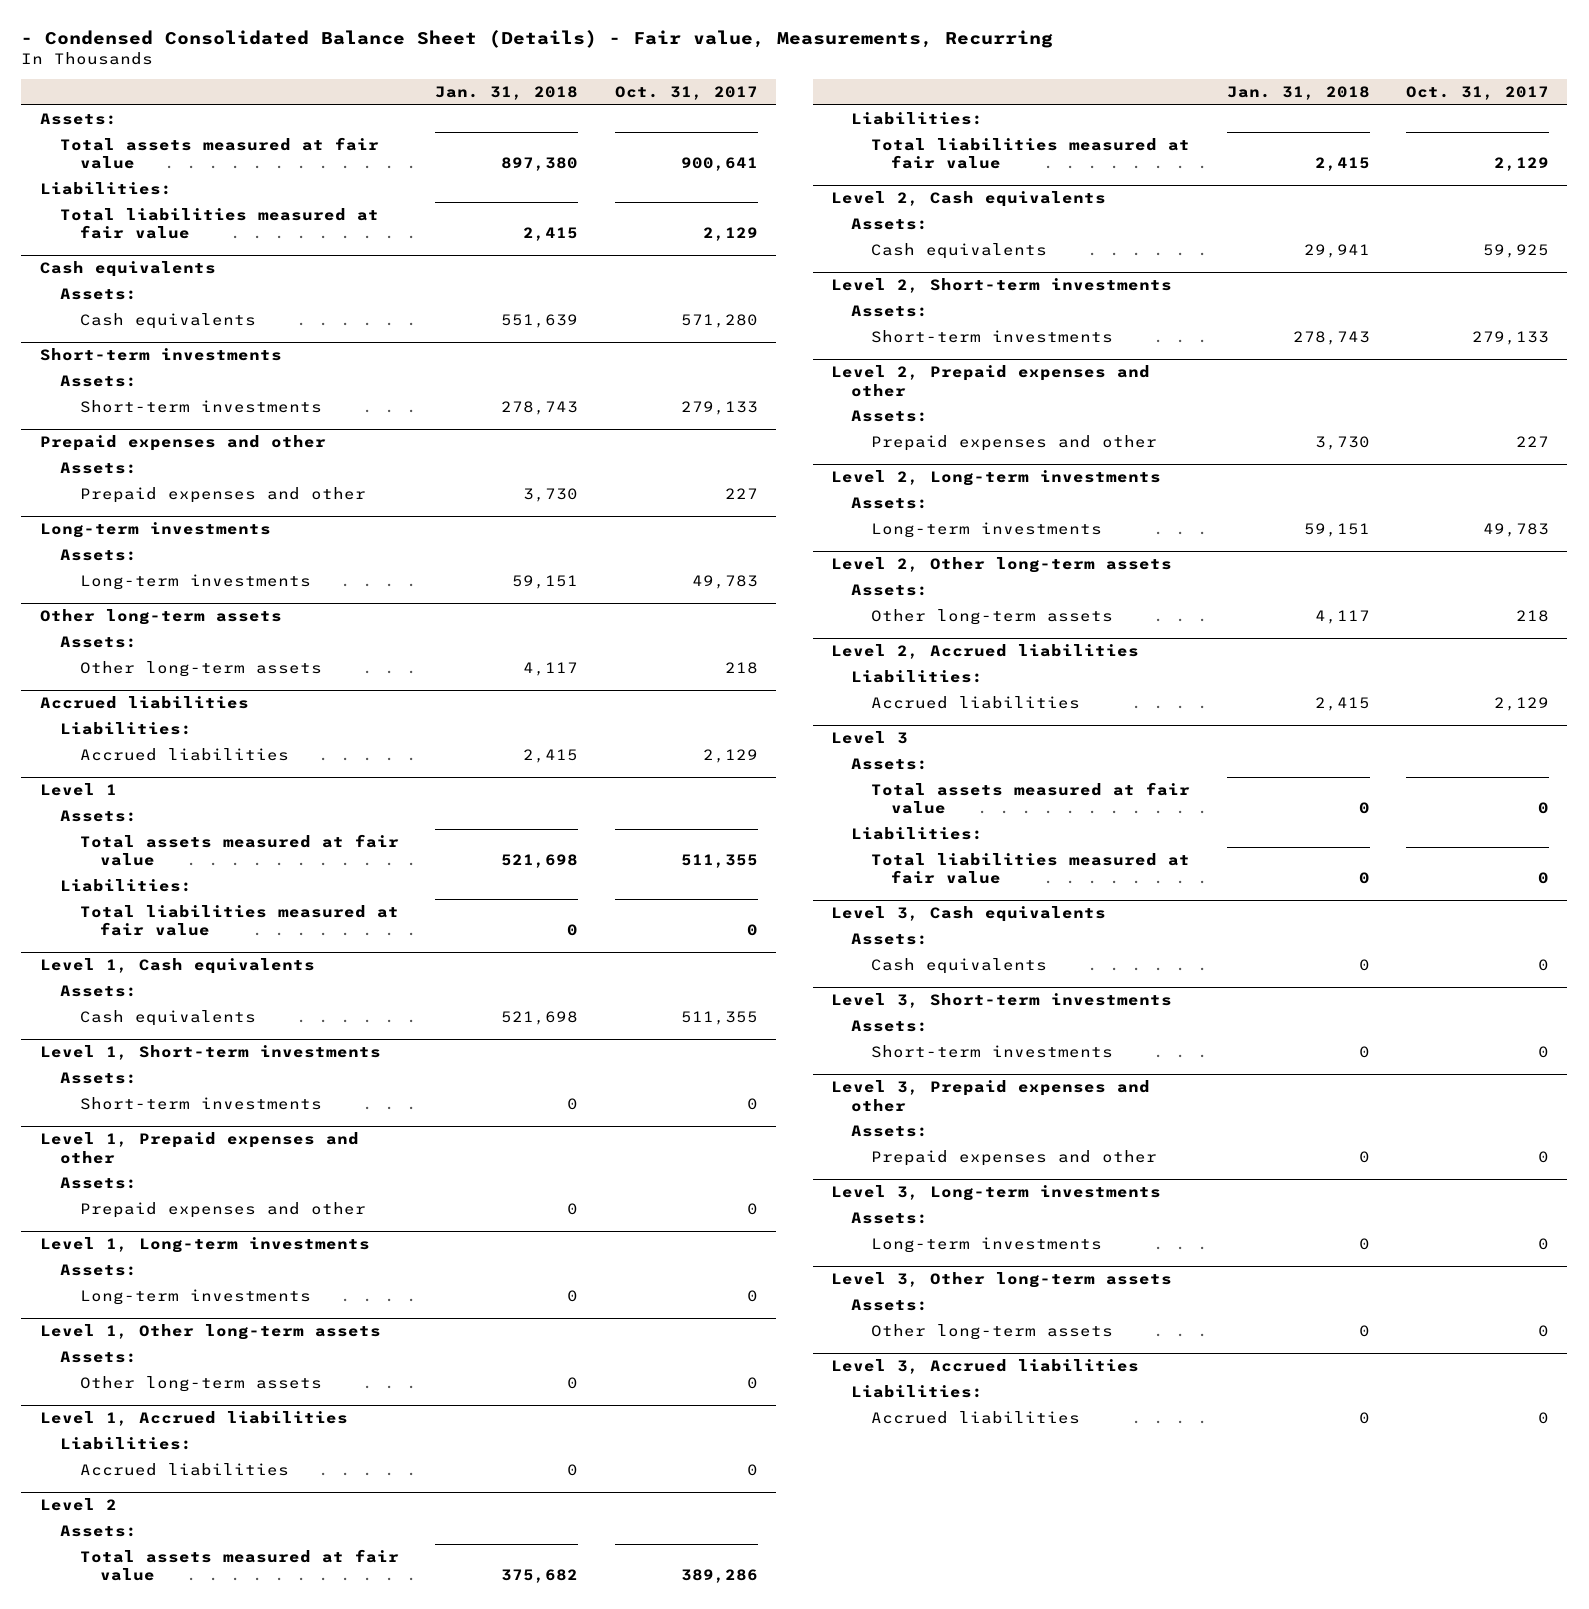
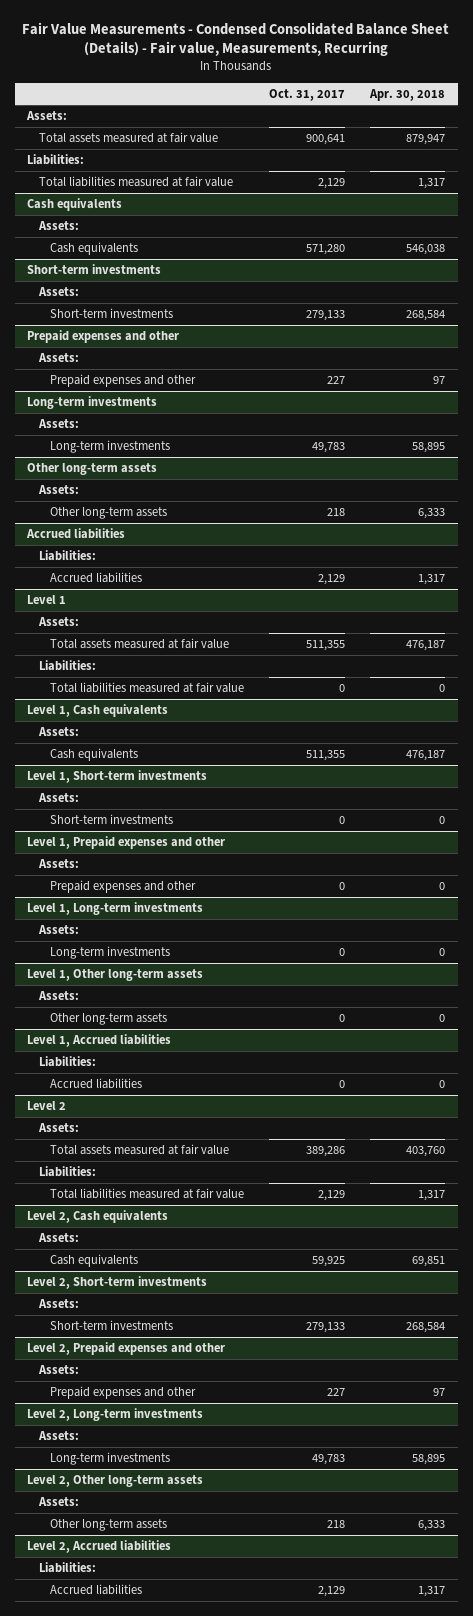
[21,30,1054,49] - Condensed Consolidated Balance Sheet (Details) - Fair value, Measurements, Recurring -> [22,22,450,57] Fair Value Measurements - Condensed Consolidated Balance Sheet (Details) - Fair value, Measurements, Recurring
[435,86,579,101] Jan. 31, 2018 -> none
none -> [369,88,446,101] Apr. 30, 2018
[830,731,908,745] Level 3 -> none
[851,757,929,770] Assets: -> none
[871,781,1191,815] Total assets measured at fair value -> none
[851,826,984,840] Liabilities: -> none
[871,852,1191,885] Total liabilities measured at fair value -> none
[830,906,1106,923] Level 3, Cash equivalents -> none
[851,932,929,945] Assets: -> none
[871,957,1048,974] Cash equivalents -> none
[830,993,1172,1009] Level 3, Short-term investments -> none
[851,1019,929,1032] Assets: -> none
[871,1044,1114,1058] Short-term investments -> none
[830,1080,1150,1112] Level 3, Prepaid expenses and other -> none
[851,1124,929,1137] Assets: -> none
[871,1149,1158,1166] Prepaid expenses and other -> none
[830,1185,1161,1202] Level 3, Long-term investments -> none
[851,1211,929,1224] Assets: -> none
[871,1236,1103,1253] Long-term investments -> none
[830,1272,1172,1289] Level 3, Other long-term assets -> none
[851,1298,929,1311] Assets: -> none
[871,1323,1114,1340] Other long-term assets -> none
[830,1359,1139,1375] Level 3, Accrued liabilities -> none
[851,1384,984,1398] Liabilities: -> none
[871,1410,1081,1424] Accrued liabilities -> none

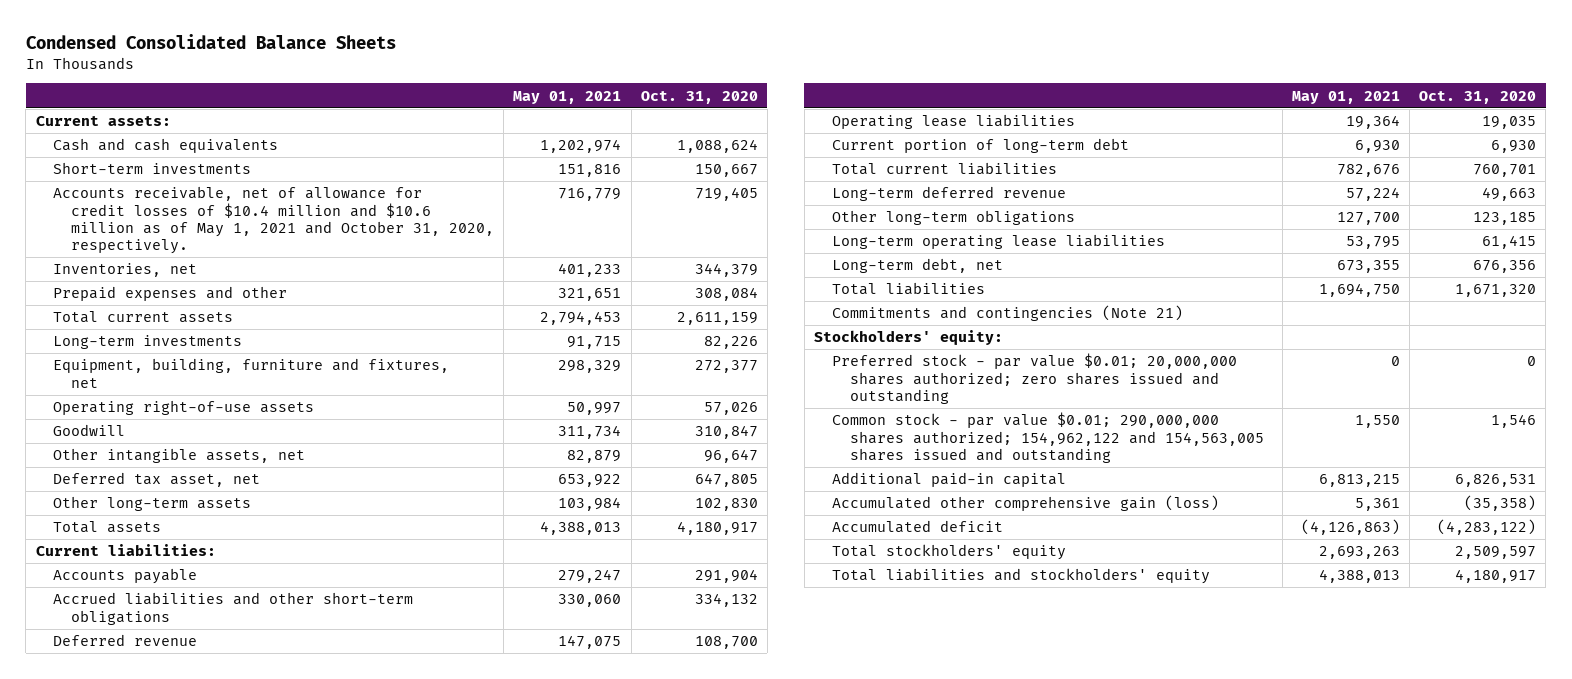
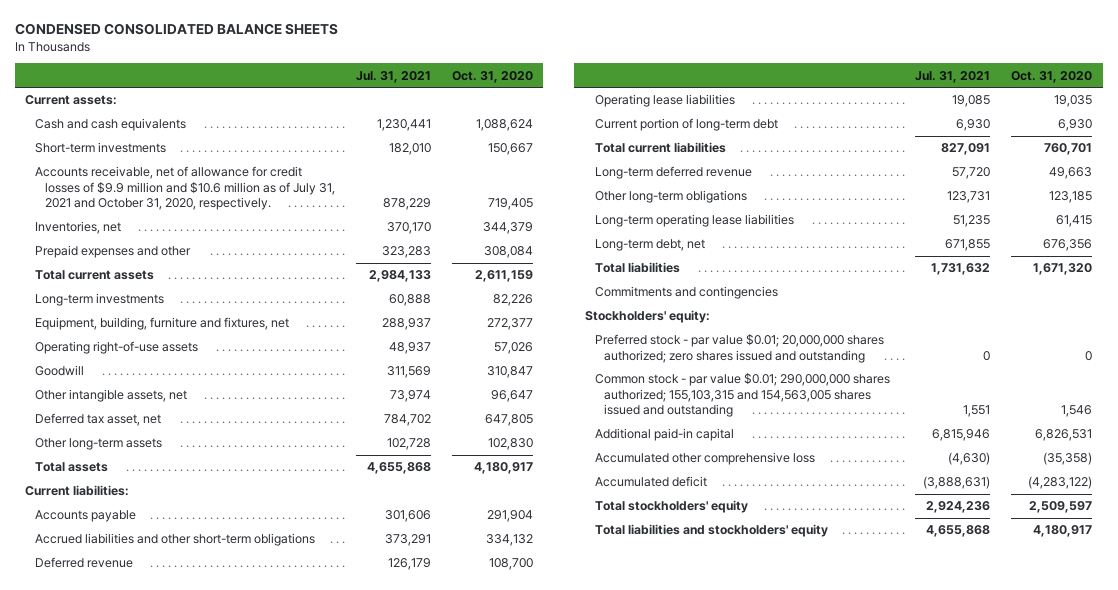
[25,33,396,49] Condensed Consolidated Balance Sheets -> [14,23,338,36] CONDENSED CONSOLIDATED BALANCE SHEETS
[513,90,622,104] May 01, 2021 -> none
none -> [355,70,431,83] Jul. 31, 2021
[53,186,495,254] Accounts receivable, net of allowance for credit losses of $10.4 million and $10.6 million as of May 1, 2021 and October 31, 2020, respectively. -> [35,166,336,211] Accounts receivable, net of allowance for credit losses of $9.9 million and $10.6 million as of July 31, 2021 and October 31, 2020, respectively.
[831,305,1183,322] Commitments and contingencies (Note 21) -> [594,286,778,300] Commitments and contingencies
[831,412,1264,463] Common stock - par value $0.01; 290,000,000 shares authorized; 154,962,122 and 154,563,005 shares issued and outstanding -> [594,373,890,418] Common stock - par value $0.01; 290,000,000 shares authorized; 155,103,315 and 154,563,005 shares issued and outstanding
[831,495,1219,512] Accumulated other comprehensive gain (loss) -> [594,452,815,466] Accumulated other comprehensive loss

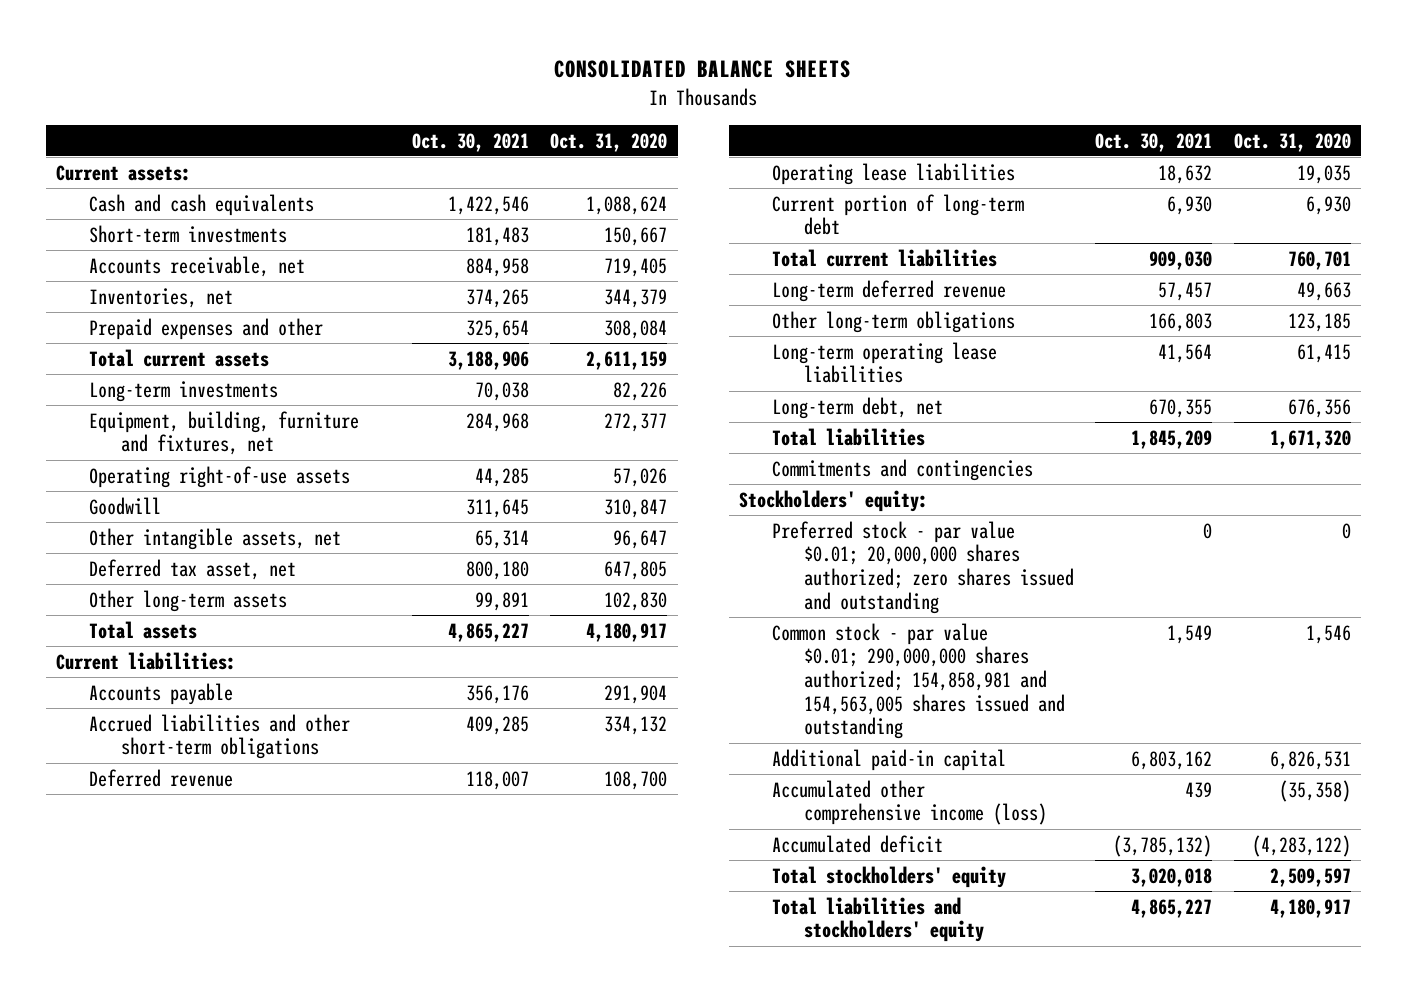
[14,23,338,36] CONDENSED CONSOLIDATED BALANCE SHEETS -> [554,60,852,79] CONSOLIDATED BALANCE SHEETS
[355,70,431,83] Jul. 31, 2021 -> none
none -> [412,132,530,152] Oct. 30, 2021
[35,166,336,211] Accounts receivable, net of allowance for credit losses of $9.9 million and $10.6 million as of July 31, 2021 and October 31, 2020, respectively. -> [88,255,305,277] Accounts receivable, net
[594,373,890,418] Common stock - par value $0.01; 290,000,000 shares authorized; 155,103,315 and 154,563,005 shares issued and outstanding -> [771,622,1066,740] Common stock - par value $0.01; 290,000,000 shares authorized; 154,858,981 and 154,563,005 shares issued and outstanding
[594,452,815,466] Accumulated other comprehensive loss -> [771,779,1048,826] Accumulated other comprehensive income (loss)

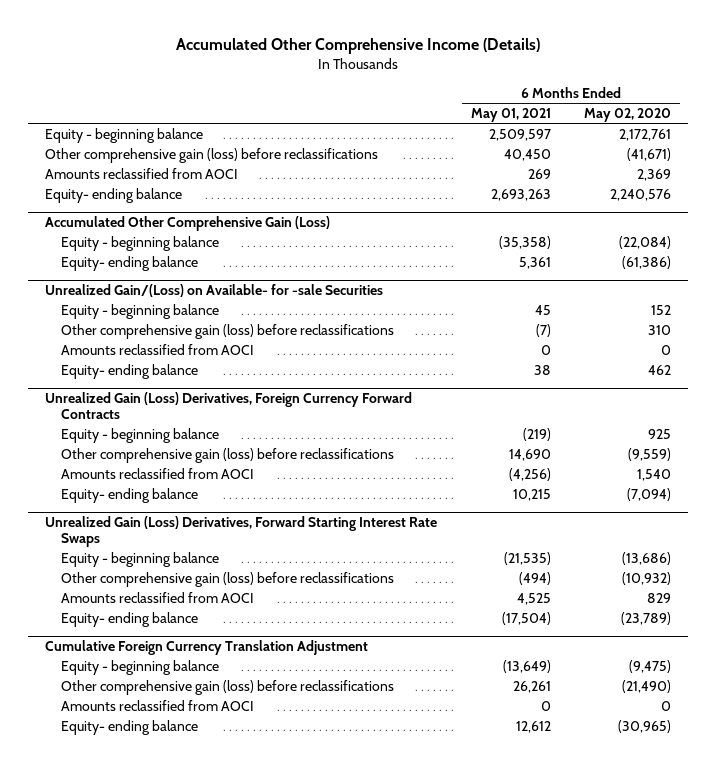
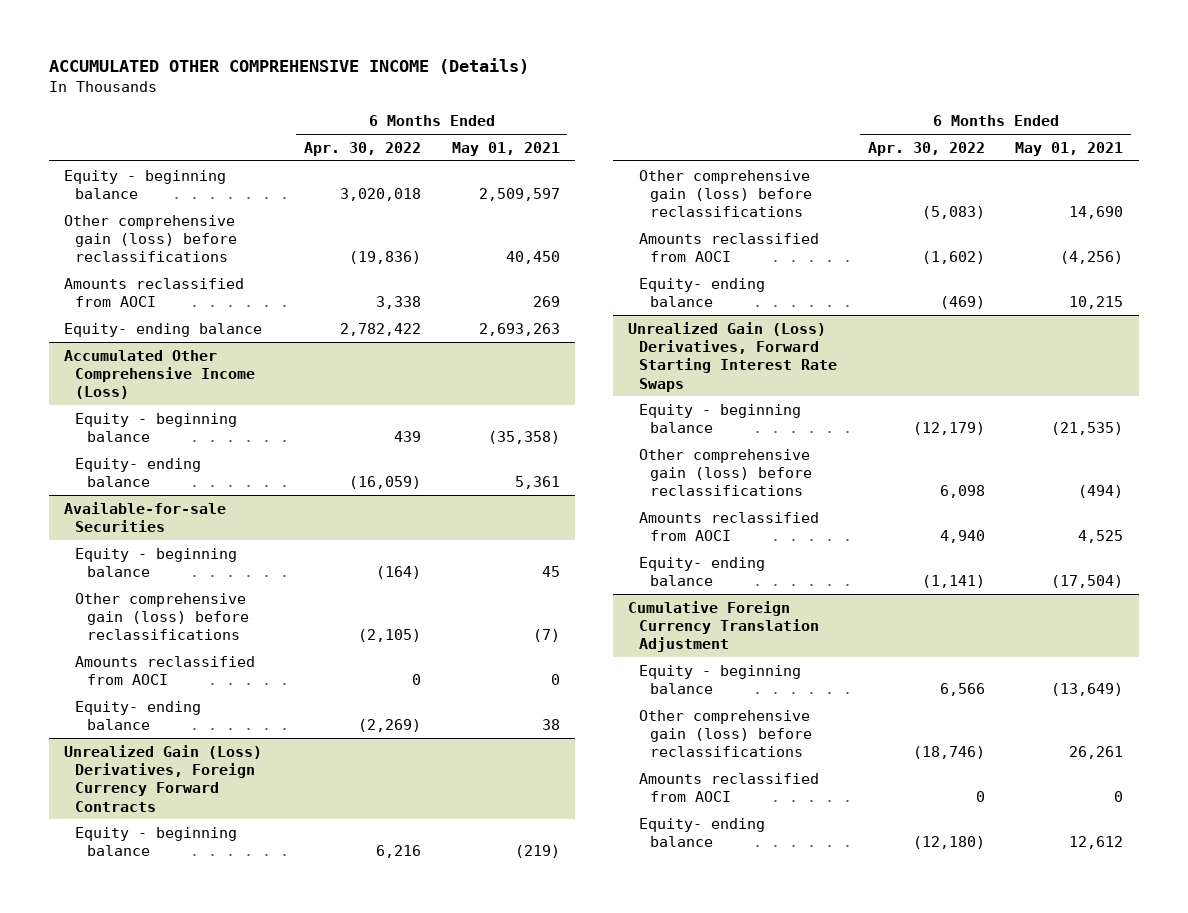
[176,38,541,55] Accumulated Other Comprehensive Income (Details) -> [48,58,529,75] ACCUMULATED OTHER COMPREHENSIVE INCOME (Details)
[584,108,672,123] May 02, 2020 -> none
none -> [304,141,422,156] Apr. 30, 2022
[45,216,331,232] Accumulated Other Comprehensive Gain (Loss) -> [64,349,256,400] Accumulated Other Comprehensive Income (Loss)
[45,284,384,298] Unrealized Gain/(Loss) on Available- for -sale Securities -> [64,501,227,533] Available-for-sale Securities

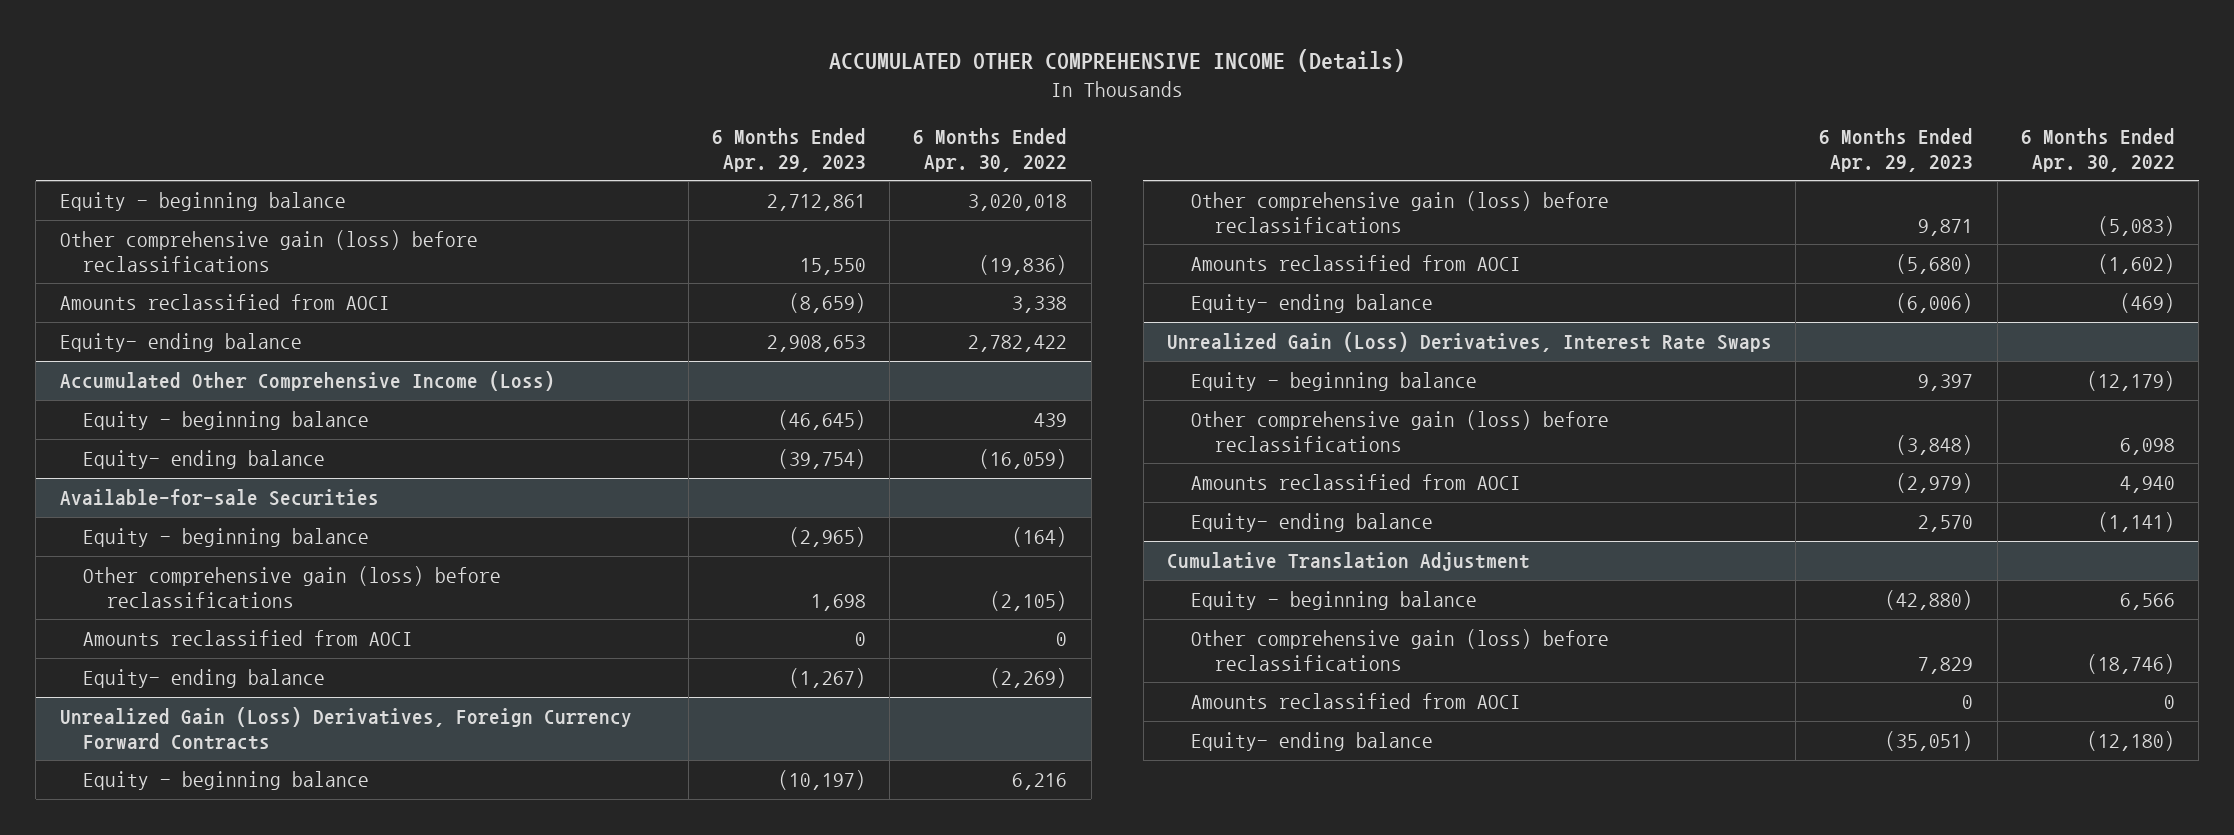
[451,141,560,156] May 01, 2021 -> none
none -> [711,128,866,172] 6 Months Ended Apr. 29, 2023
[627,321,838,392] Unrealized Gain (Loss) Derivatives, Forward Starting Interest Rate Swaps -> [1166,332,1772,353] Unrealized Gain (Loss) Derivatives, Interest Rate Swaps
[627,600,820,653] Cumulative Foreign Currency Translation Adjustment -> [1166,552,1530,572] Cumulative Translation Adjustment

